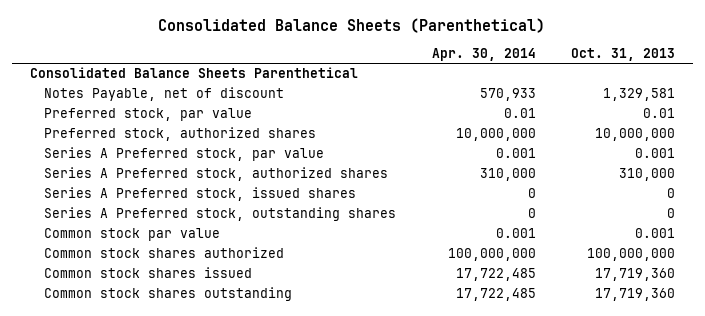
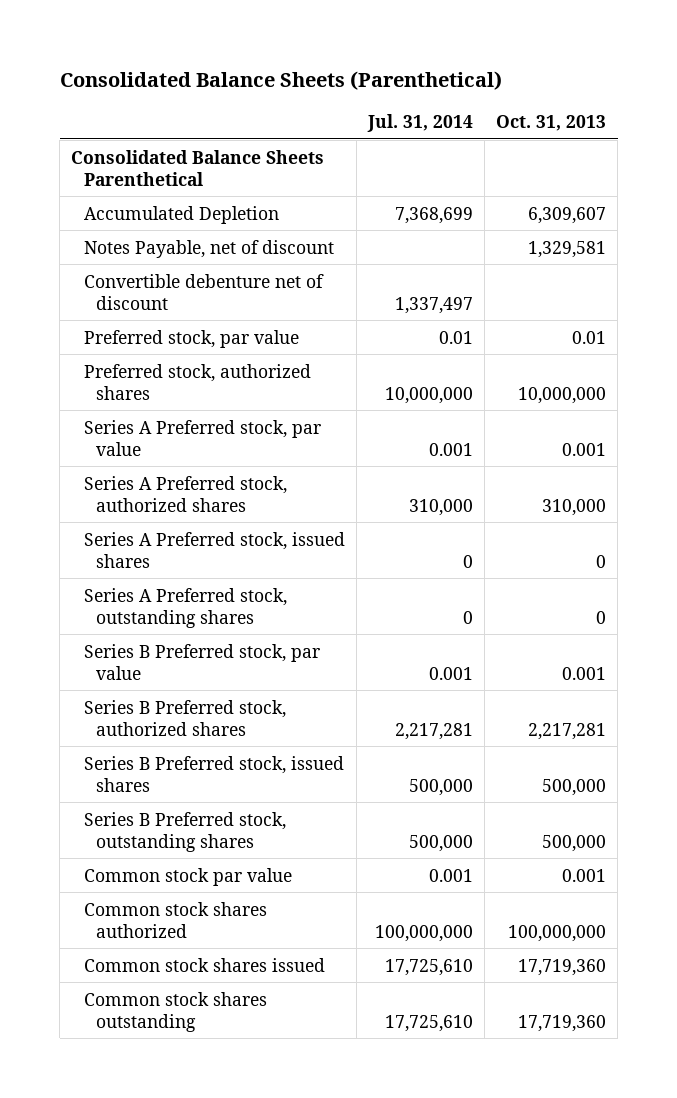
[431,48,536,62] Apr. 30, 2014 -> none
none -> [366,114,473,133] Jul. 31, 2014
none -> [83,205,279,224] Accumulated Depletion
none -> [83,273,324,310] Convertible debenture net of discount
none -> [83,643,320,680] Series B Preferred stock, par value
none -> [83,699,286,736] Series B Preferred stock, authorized shares
none -> [83,755,344,792] Series B Preferred stock, issued shares
none -> [83,811,286,852] Series B Preferred stock, outstanding shares

